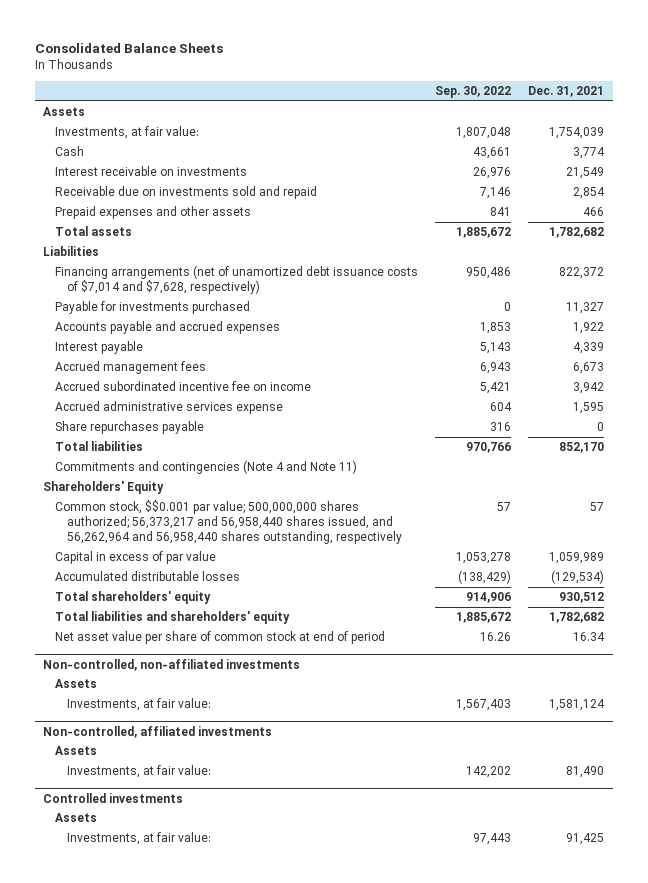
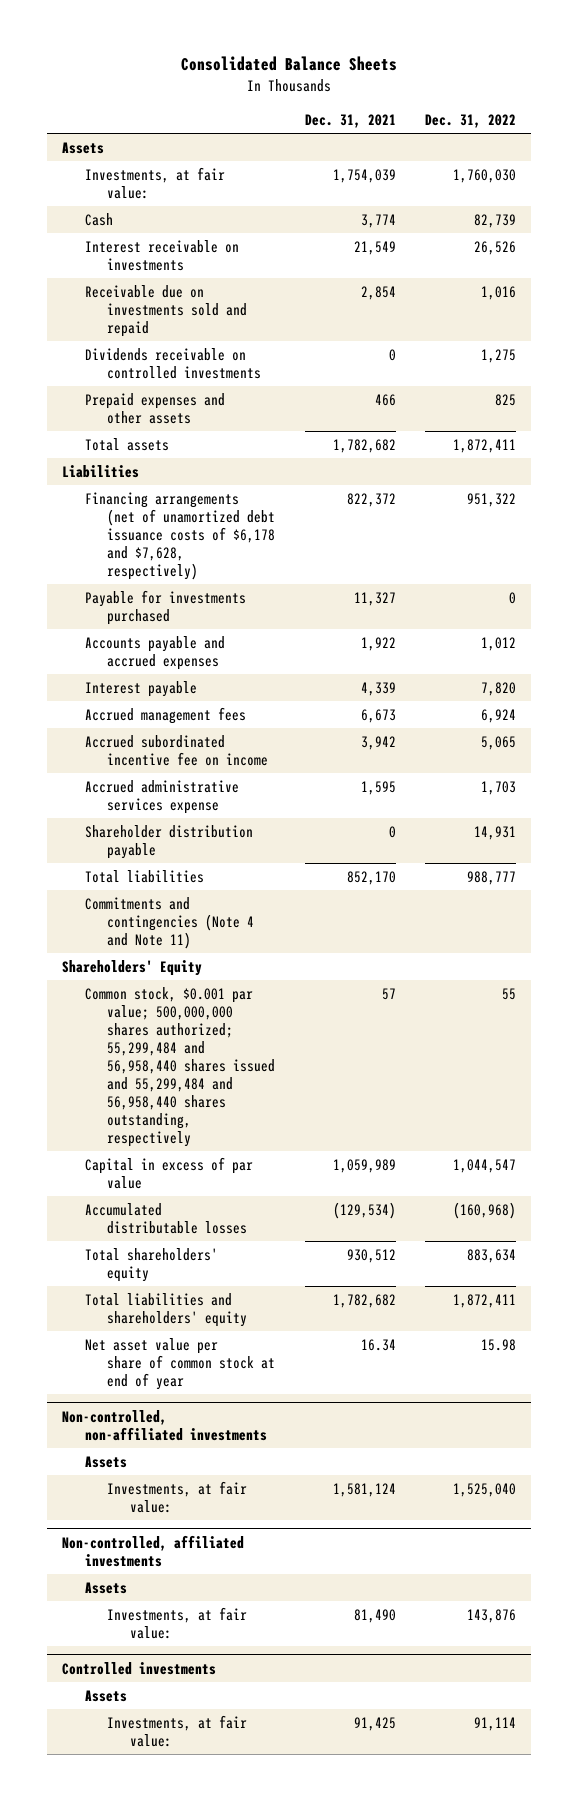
[435,85,512,98] Sep. 30, 2022 -> none
none -> [425,113,517,128] Dec. 31, 2022
none -> [84,347,262,379] Dividends receivable on controlled investments
[55,265,419,295] Financing arrangements (net of unamortized debt issuance costs of $7,014 and $7,628, respectively) -> [84,491,276,580] Financing arrangements (net of unamortized debt issuance costs of $6,178 and $7,628, respectively)
[55,421,205,435] Share repurchases payable -> none
none -> [84,824,253,859] Shareholder distribution payable
[55,500,402,545] Common stock, $$0.001 par value; 500,000,000 shares authorized; 56,373,217 and 56,958,440 shares issued, and 56,262,964 and 56,958,440 shares outstanding, respectively -> [84,986,276,1147] Common stock, $0.001 par value; 500,000,000 shares authorized; 55,299,484 and 56,958,440 shares issued and 55,299,484 and 56,958,440 shares outstanding, respectively
[55,631,386,645] Net asset value per share of common stock at end of period -> [84,1337,276,1390] Net asset value per share of common stock at end of year

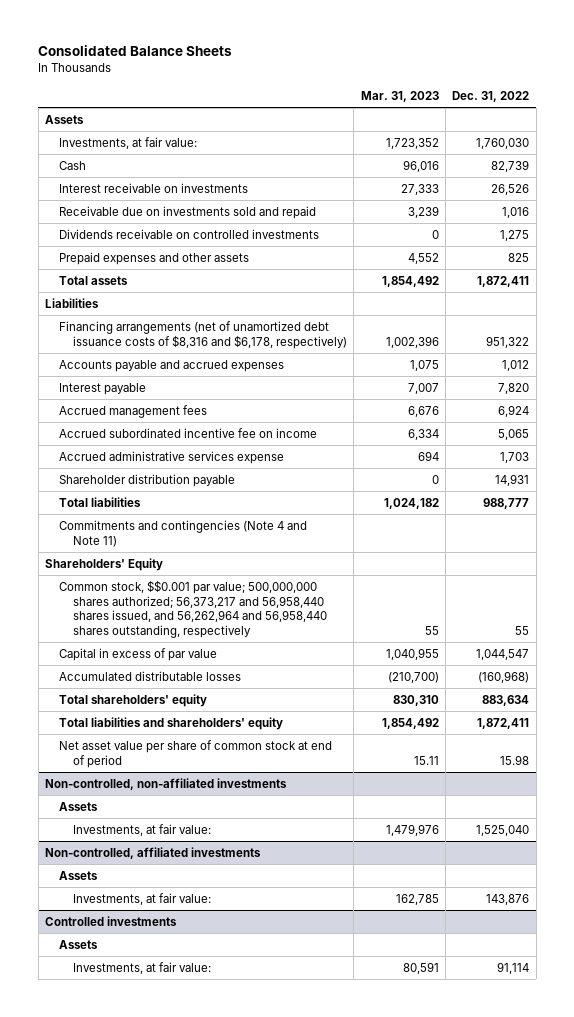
[304,113,396,128] Dec. 31, 2021 -> none
none -> [360,90,439,102] Mar. 31, 2023
[84,589,246,625] Payable for investments purchased -> none
[84,491,276,580] Financing arrangements (net of unamortized debt issuance costs of $6,178 and $7,628, respectively) -> [58,320,348,349] Financing arrangements (net of unamortized debt issuance costs of $8,316 and $6,178, respectively)
[84,986,276,1147] Common stock, $0.001 par value; 500,000,000 shares authorized; 55,299,484 and 56,958,440 shares issued and 55,299,484 and 56,958,440 shares outstanding, respectively -> [58,579,328,639] Common stock, $$0.001 par value; 500,000,000 shares authorized; 56,373,217 and 56,958,440 shares issued, and 56,262,964 and 56,958,440 shares outstanding, respectively
[84,1337,276,1390] Net asset value per share of common stock at end of year -> [58,739,332,768] Net asset value per share of common stock at end of period

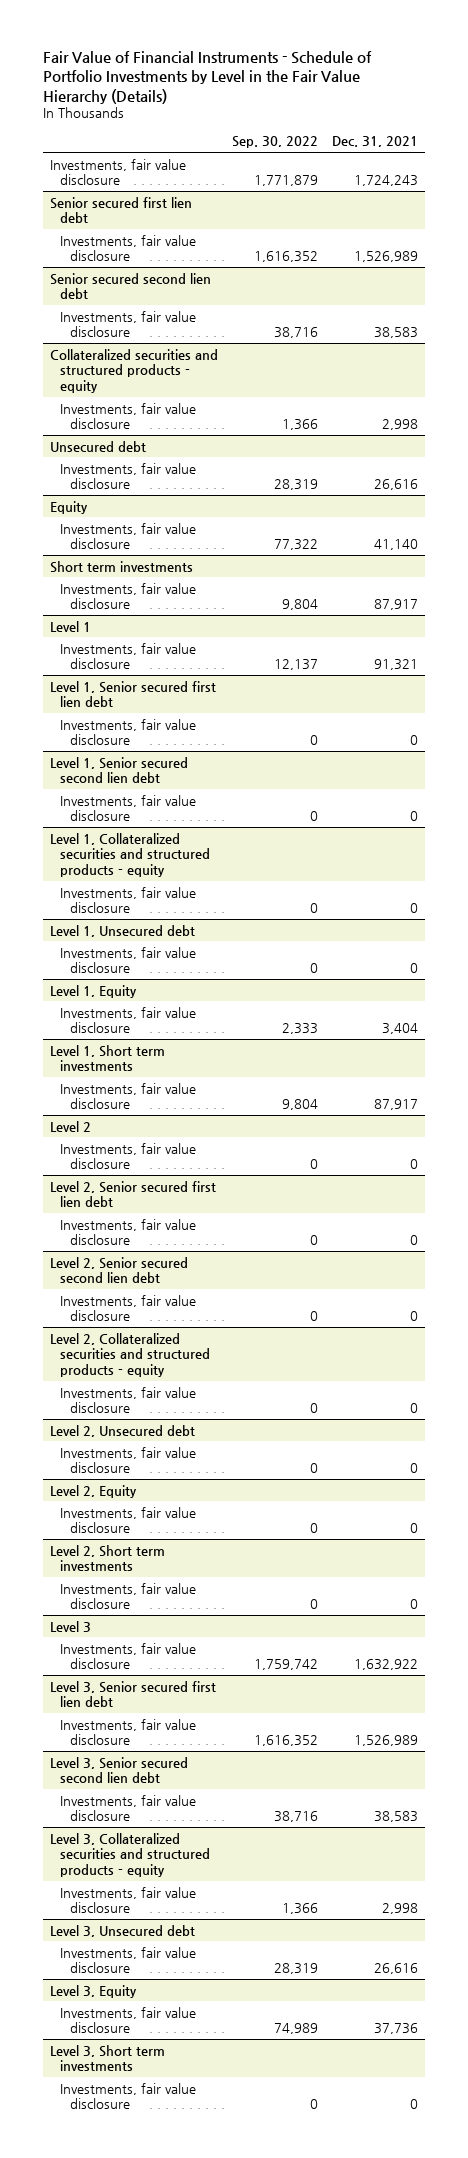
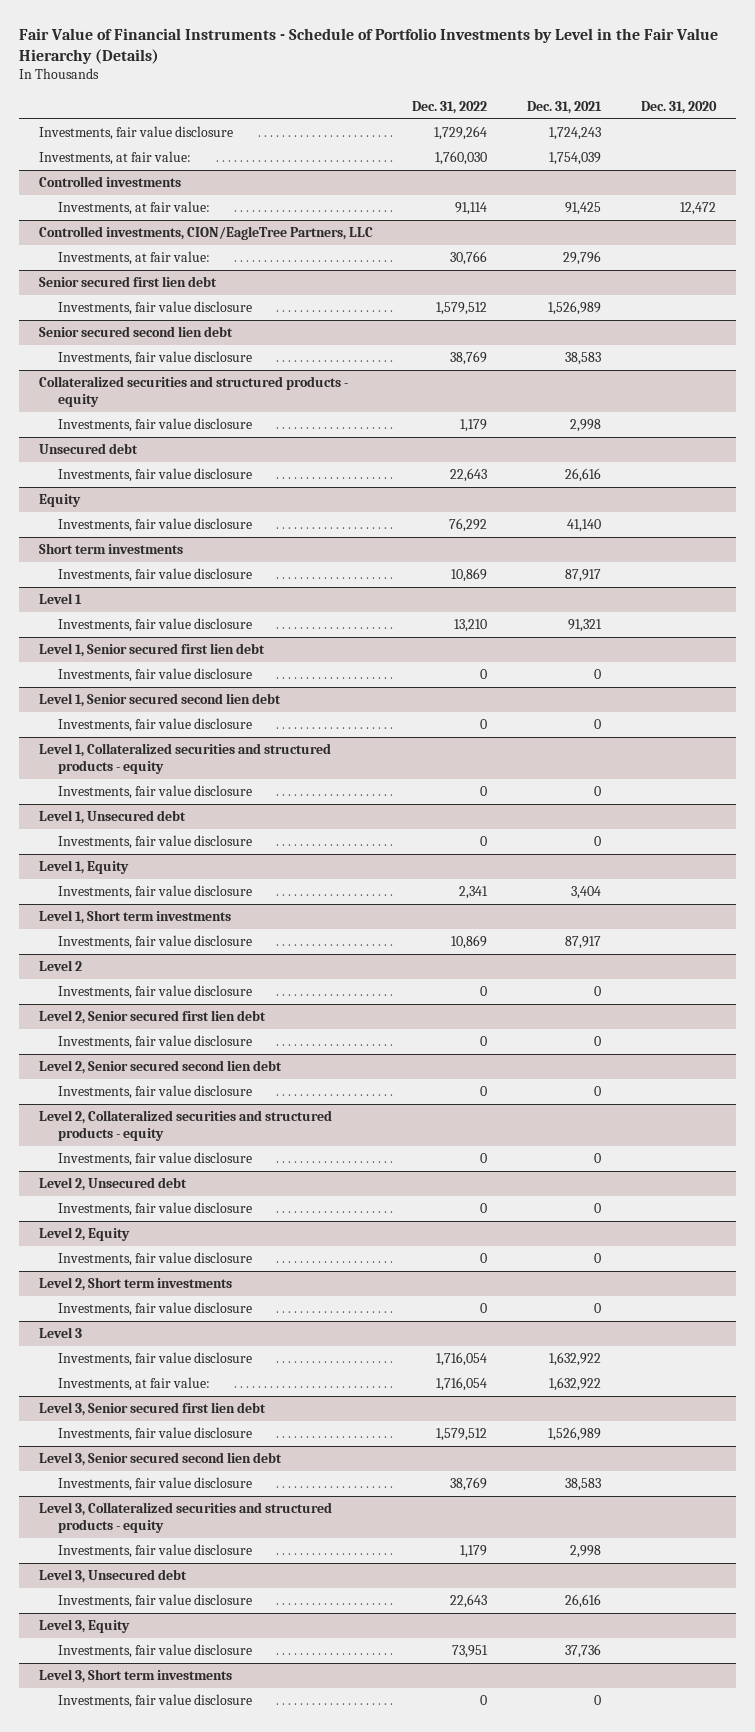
[231,136,318,149] Sep. 30, 2022 -> none
none -> [412,100,488,114] Dec. 31, 2022
none -> [641,100,718,114] Dec. 31, 2020
none -> [38,151,191,166] Investments, at fair value:
none -> [38,176,181,188] Controlled investments
none -> [58,201,211,216] Investments, at fair value:
none -> [38,226,373,241] Controlled investments, CION/EagleTree Partners, LLC
none -> [58,251,211,266] Investments, at fair value:
none -> [58,1377,211,1392] Investments, at fair value:

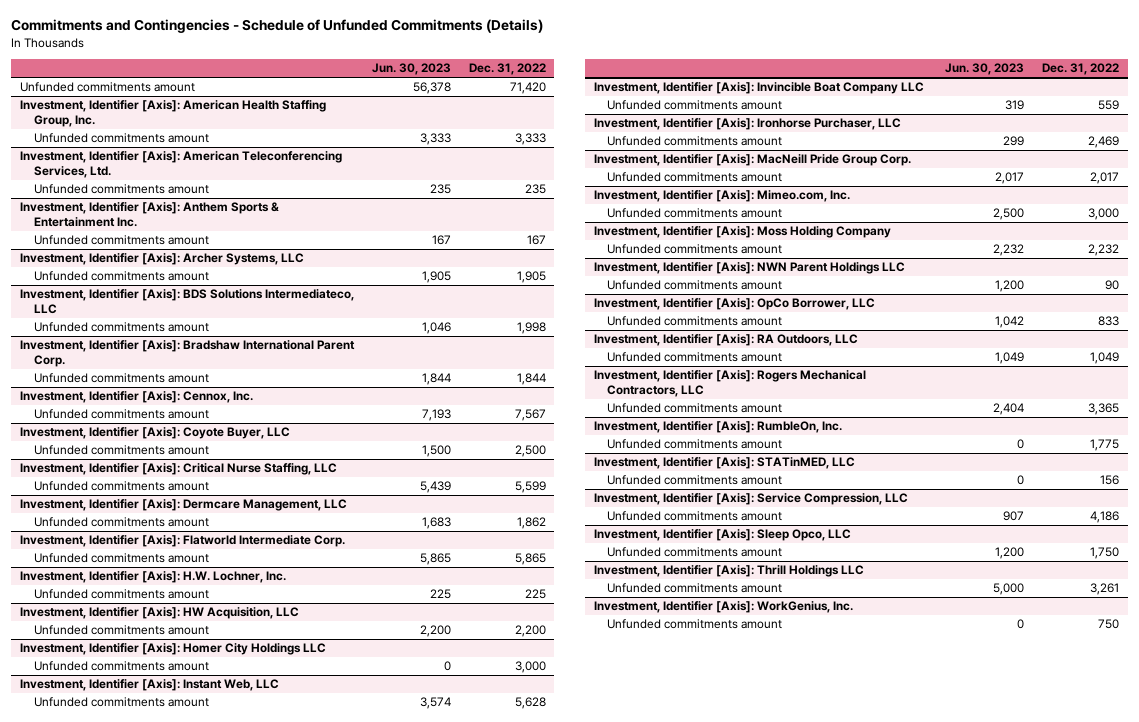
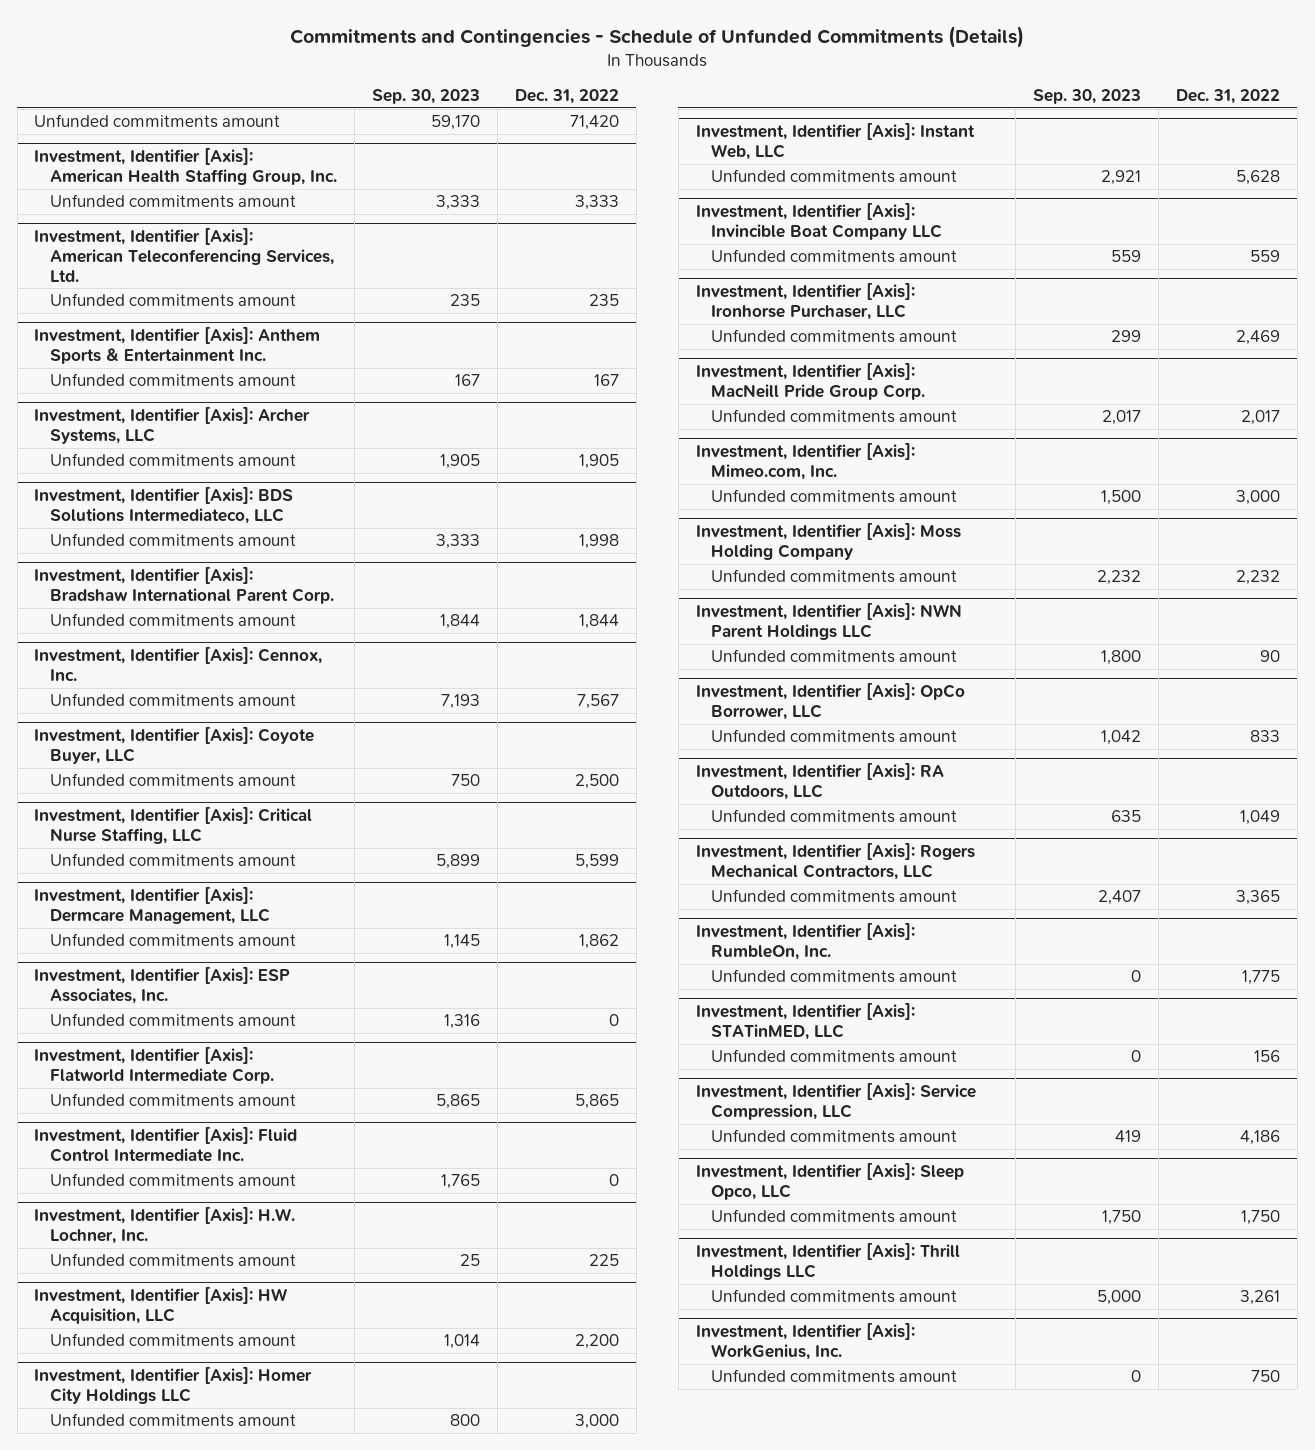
[371,63,451,76] Jun. 30, 2023 -> none
none -> [371,88,480,104] Sep. 30, 2023
none -> [34,967,291,1004] Investment, Identifier [Axis]: ESP Associates, Inc.
none -> [50,1013,297,1028] Unfunded commitments amount
none -> [34,1127,298,1162] Investment, Identifier [Axis]: Fluid Control Intermediate Inc.
none -> [50,1173,297,1188] Unfunded commitments amount

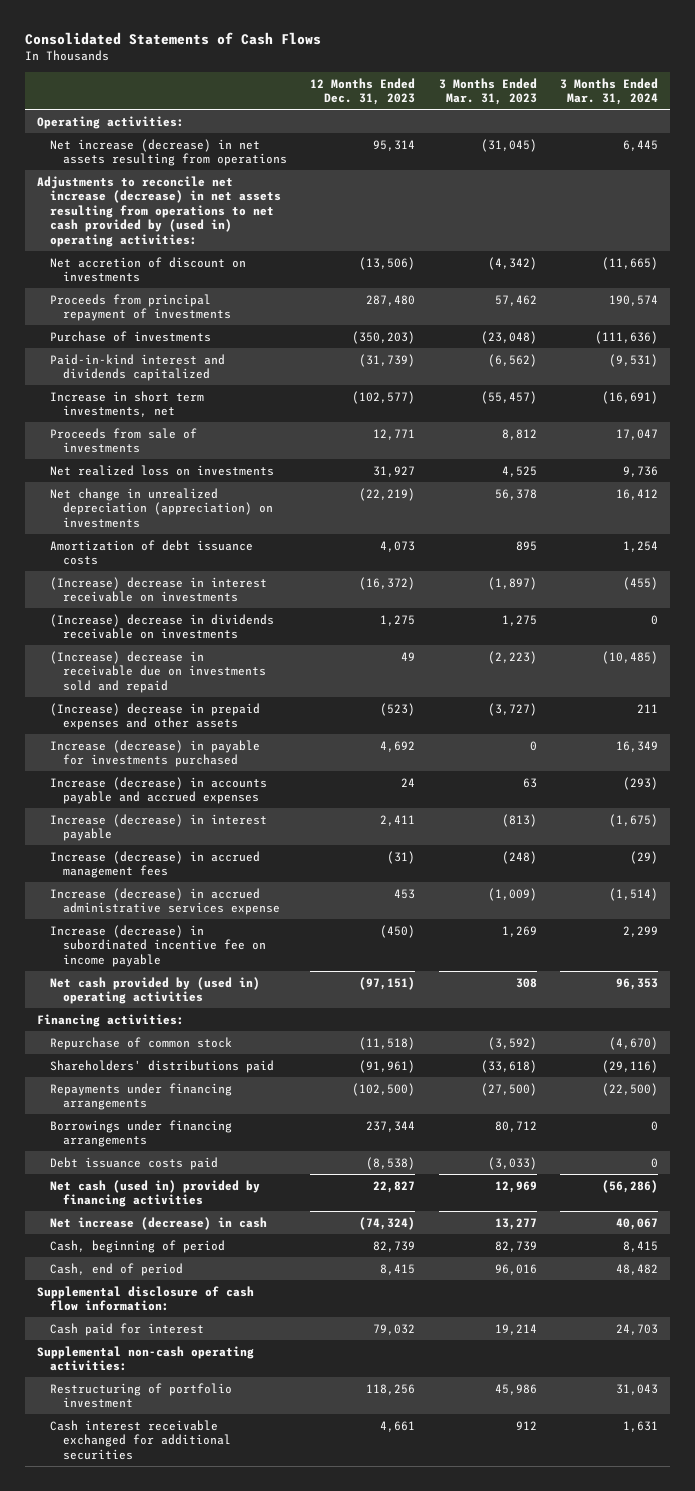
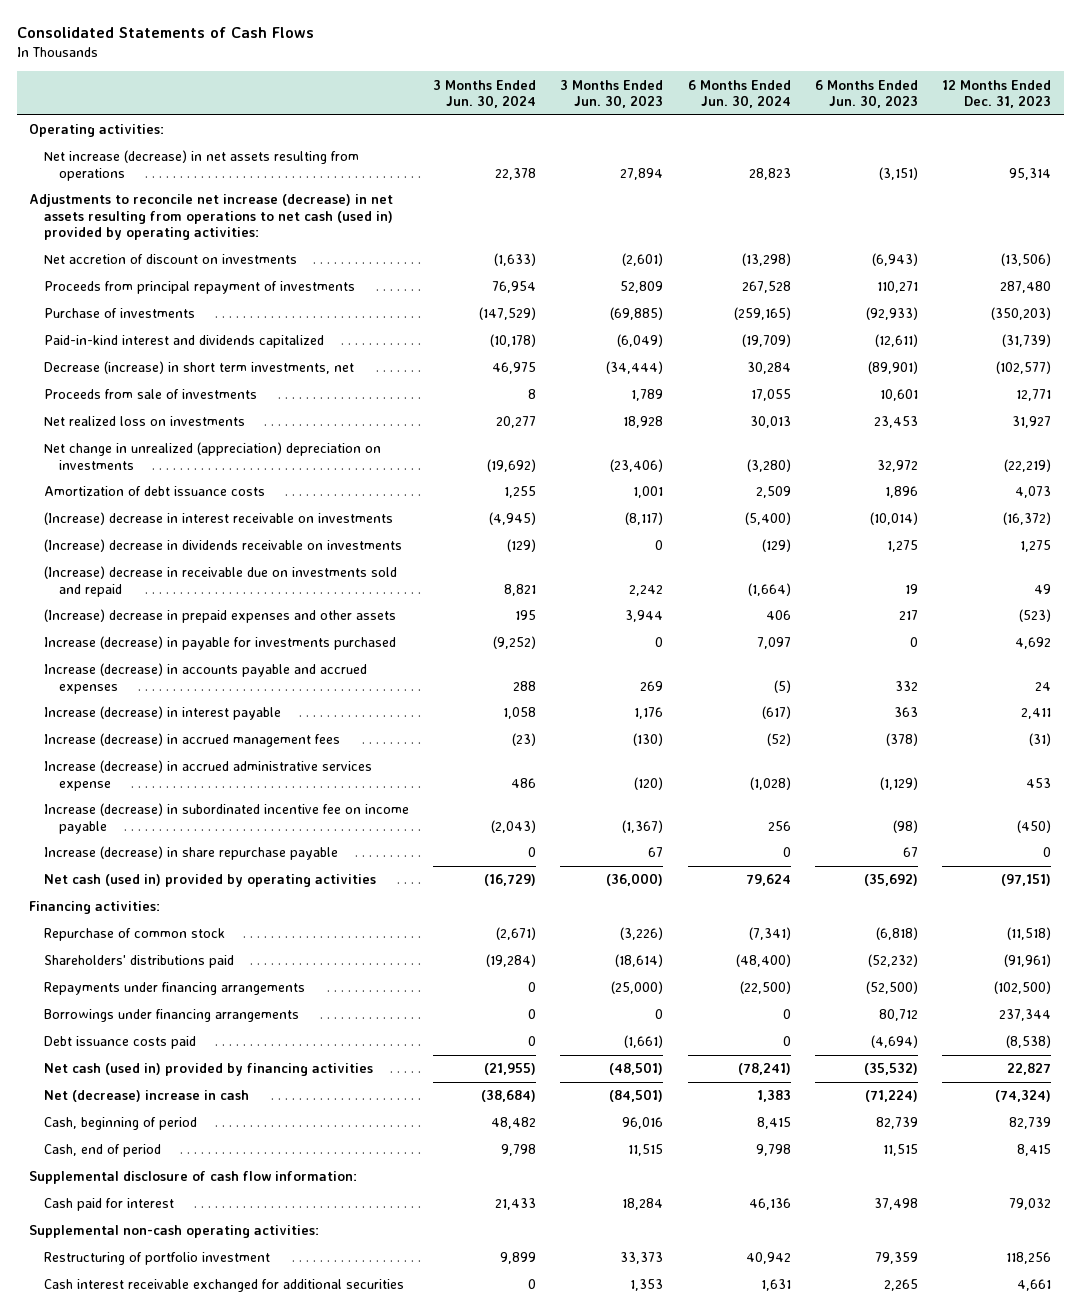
[438,77,537,106] 3 Months Ended Mar. 31, 2023 -> none
[560,77,659,106] 3 Months Ended Mar. 31, 2024 -> none
none -> [433,79,537,109] 3 Months Ended Jun. 30, 2024
none -> [560,79,664,109] 3 Months Ended Jun. 30, 2023
none -> [687,79,791,109] 6 Months Ended Jun. 30, 2024
none -> [815,79,919,109] 6 Months Ended Jun. 30, 2023
[36,175,281,247] Adjustments to reconcile net increase (decrease) in net assets resulting from operations to net cash provided by (used in) operating activities: -> [28,194,393,240] Adjustments to reconcile net increase (decrease) in net assets resulting from operations to net cash (used in) provided by operating activities:
[49,390,204,418] Increase in short term investments, net -> [43,361,354,375] Decrease (increase) in short term investments, net
[49,487,273,528] Net change in unrealized depreciation (appreciation) on investments -> [43,442,381,470] Net change in unrealized (appreciation) depreciation on investments
none -> [43,846,338,861] Increase (decrease) in share repurchase payable
[49,976,260,1005] Net cash provided by (used in) operating activities -> [43,874,376,888] Net cash (used in) provided by operating activities
[49,1216,267,1230] Net increase (decrease) in cash -> [43,1090,249,1103] Net (decrease) increase in cash

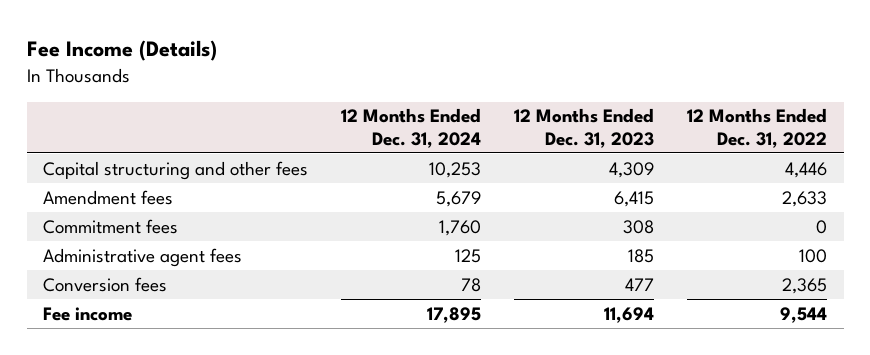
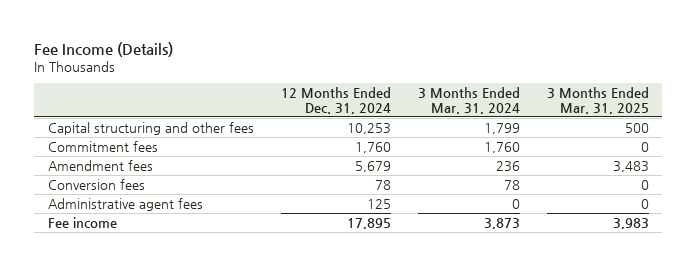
[514,108,655,148] 12 Months Ended Dec. 31, 2023 -> none
[687,108,828,148] 12 Months Ended Dec. 31, 2022 -> none
none -> [417,86,520,114] 3 Months Ended Mar. 31, 2024
none -> [546,86,649,114] 3 Months Ended Mar. 31, 2025
[43,189,174,205] Amendment fees -> [47,159,153,171] Amendment fees
[43,247,243,267] Administrative agent fees -> [47,197,203,211] Administrative agent fees

